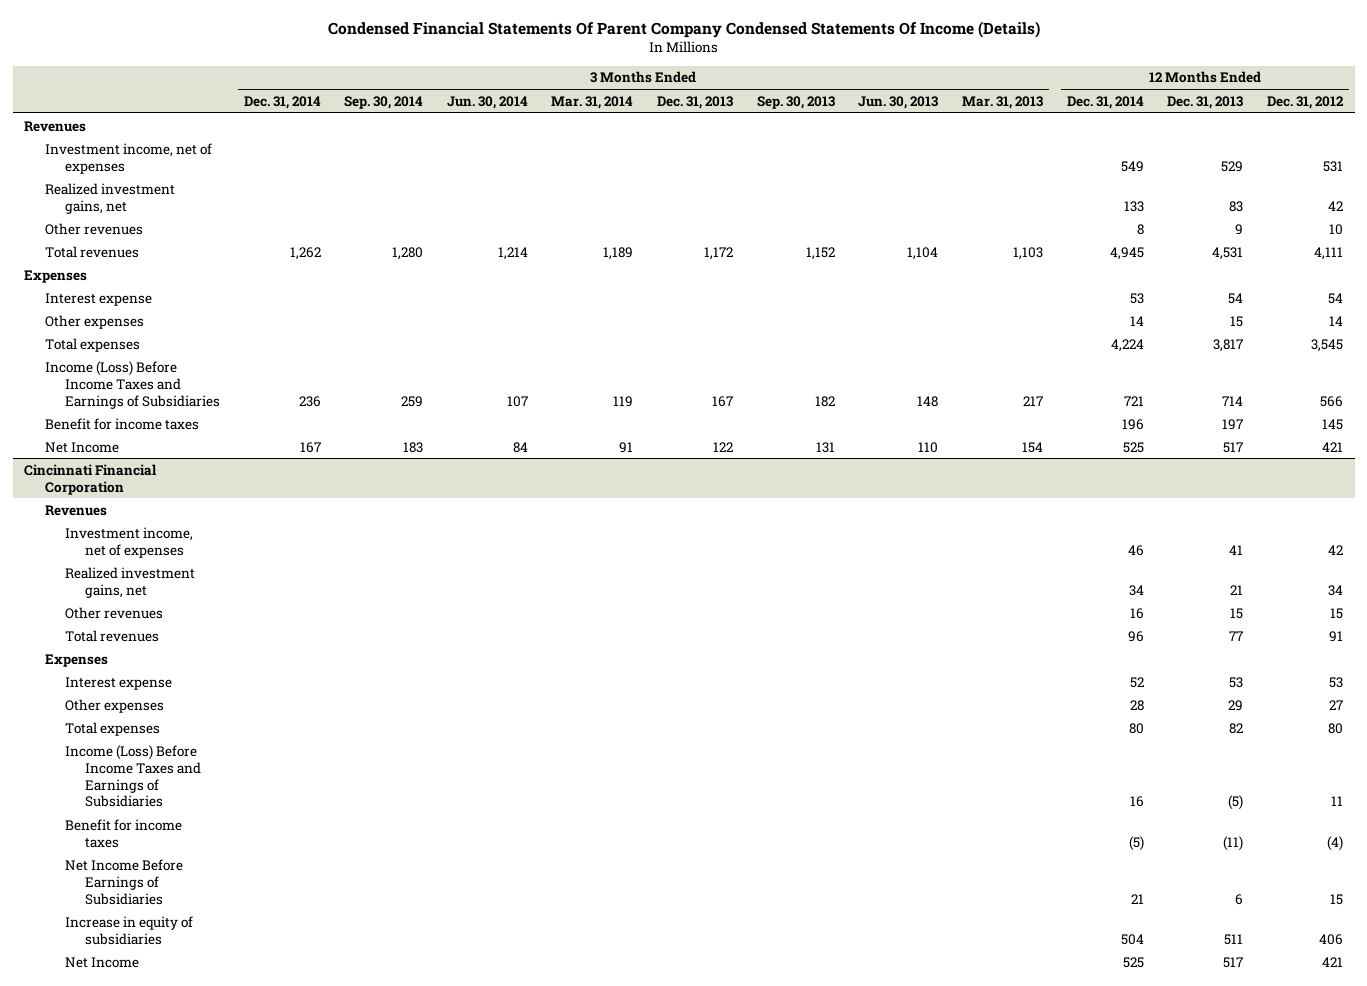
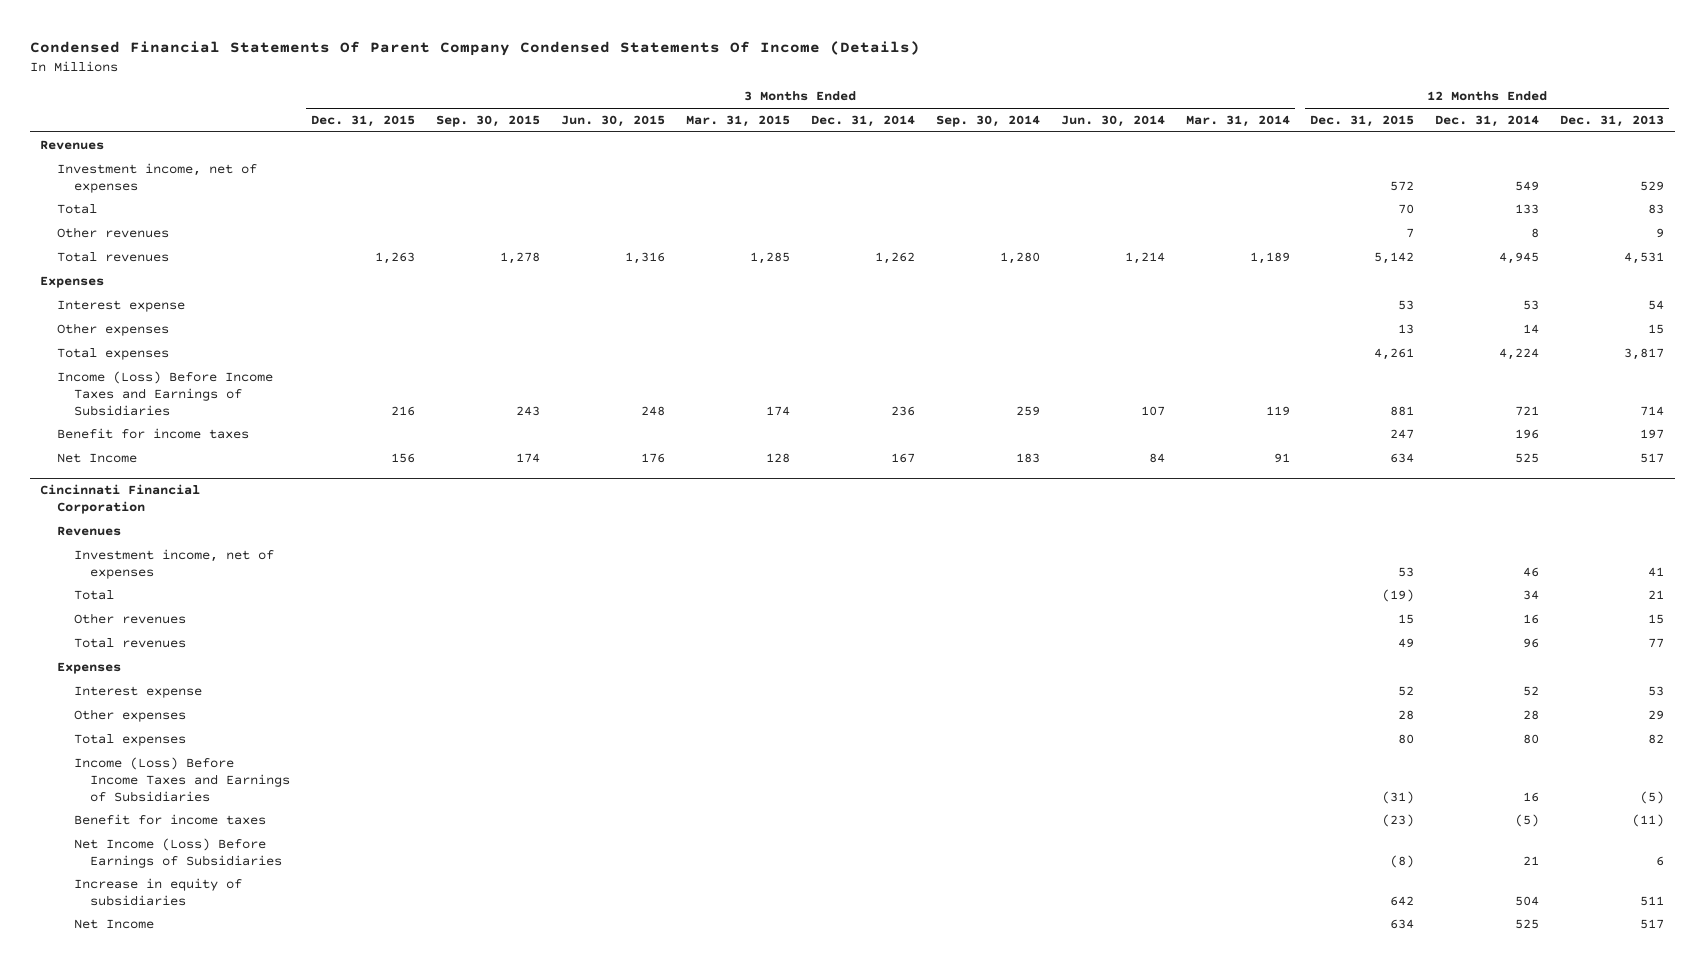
[657,95,734,109] Dec. 31, 2013 -> none
[756,95,835,109] Sep. 30, 2013 -> none
[858,95,939,109] Jun. 30, 2013 -> none
[961,95,1043,109] Mar. 31, 2013 -> none
[1266,95,1344,109] Dec. 31, 2012 -> none
none -> [311,115,416,128] Dec. 31, 2015
none -> [436,115,541,128] Sep. 30, 2015
none -> [561,115,666,128] Jun. 30, 2015
none -> [685,115,790,128] Mar. 31, 2015
none -> [1310,115,1415,128] Dec. 31, 2015
[44,182,175,214] Realized investment gains, net -> [56,203,97,214] Total
[64,566,195,598] Realized investment gains, net -> [73,589,114,600] Total
[64,858,183,905] Net Income Before Earnings of Subsidiaries -> [73,837,283,868] Net Income (Loss) Before Earnings of Subsidiaries

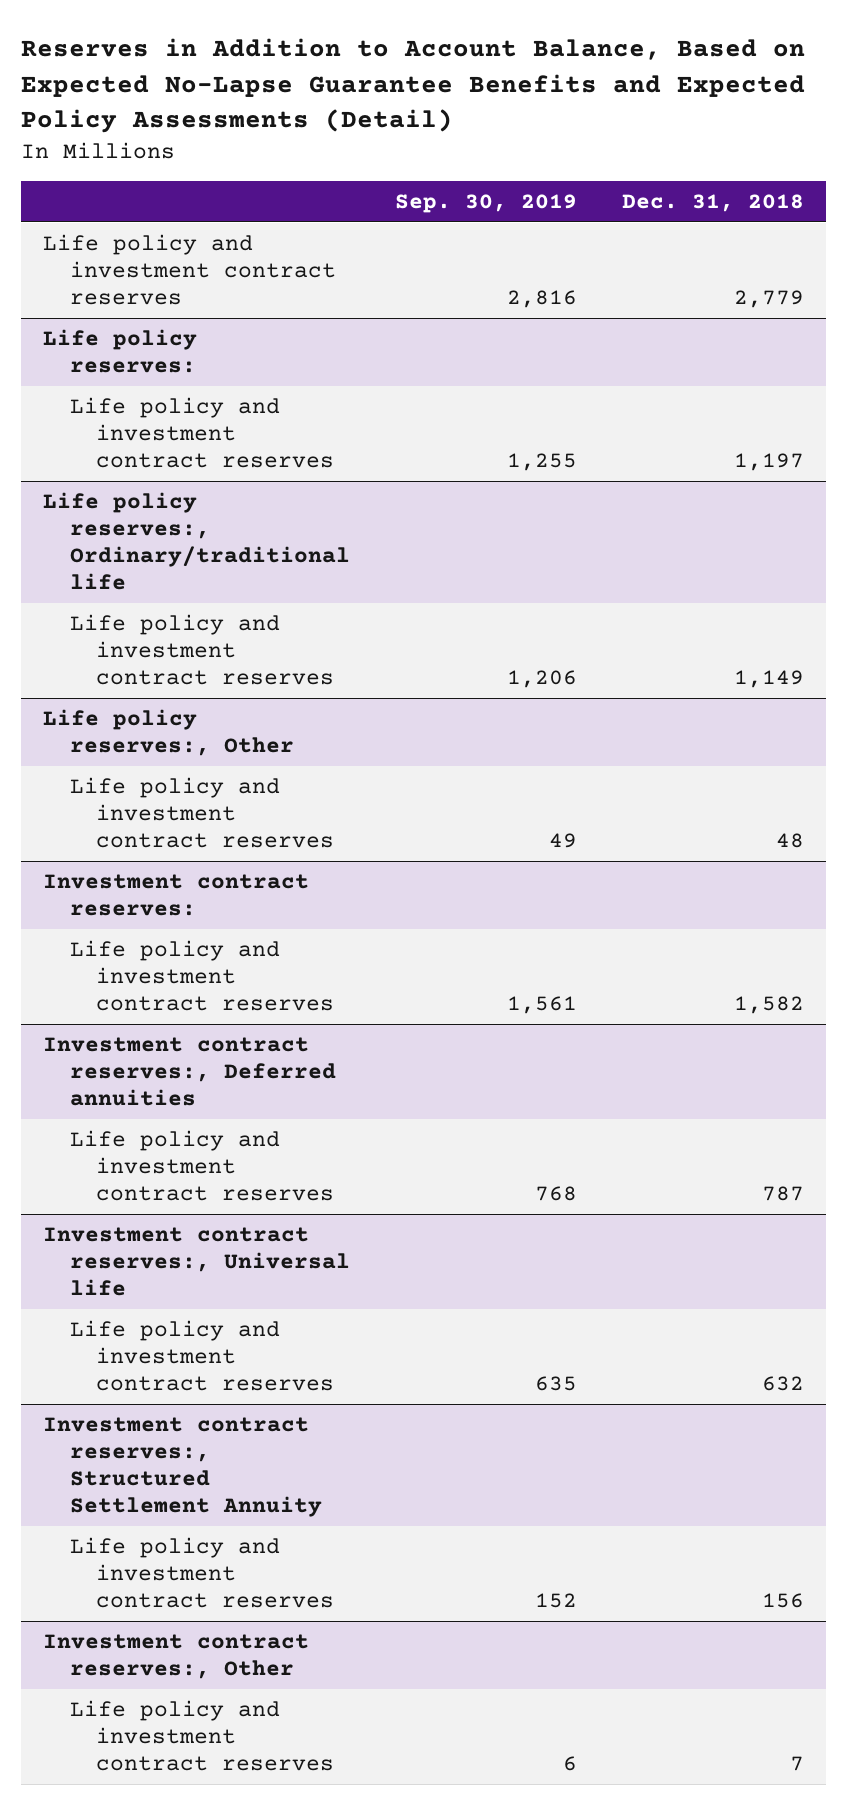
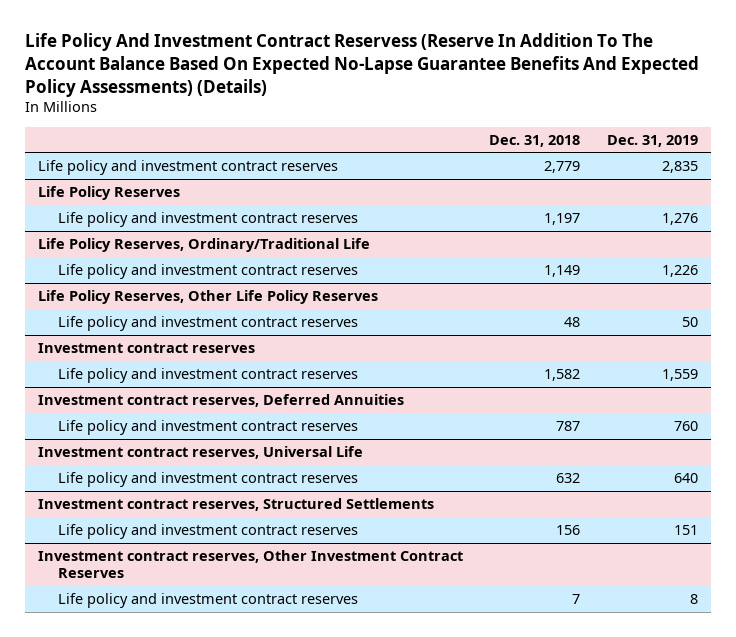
[20,38,805,134] Reserves in Addition to Account Balance, Based on Expected No-Lapse Guarantee Benefits and Expected Policy Assessments (Detail) -> [24,33,699,97] Life Policy And Investment Contract Reservess (Reserve In Addition To The Account Balance Based On Expected No-Lapse Guarantee Benefits And Expected Policy Assessments) (Details)
[394,193,577,213] Sep. 30, 2019 -> none
none -> [606,134,698,147] Dec. 31, 2019
[43,329,198,374] Life policy reserves: -> [37,186,180,201] Life Policy Reserves
[43,492,350,591] Life policy reserves:, Ordinary/traditional life -> [37,238,370,253] Life Policy Reserves, Ordinary/Traditional Life
[43,709,294,757] Life policy reserves:, Other -> [37,290,378,305] Life Policy Reserves, Other Life Policy Reserves
[43,874,310,917] Investment contract reserves: -> [37,343,255,354] Investment contract reserves
[43,1037,336,1107] Investment contract reserves:, Deferred annuities -> [37,394,404,408] Investment contract reserves, Deferred Annuities
[43,1227,350,1297] Investment contract reserves:, Universal life -> [37,446,363,460] Investment contract reserves, Universal Life
[43,1417,322,1518] Investment contract reserves:, Structured Settlement Annuity -> [37,498,434,512] Investment contract reserves, Structured Settlements
[43,1634,310,1680] Investment contract reserves:, Other -> [37,550,463,579] Investment contract reserves, Other Investment Contract Reserves

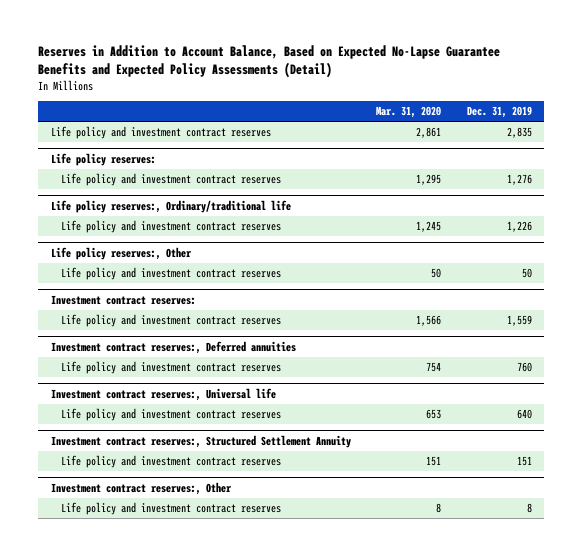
[24,33,699,97] Life Policy And Investment Contract Reservess (Reserve In Addition To The Account Balance Based On Expected No-Lapse Guarantee Benefits And Expected Policy Assessments) (Details) -> [38,45,501,79] Reserves in Addition to Account Balance, Based on Expected No-Lapse Guarantee Benefits and Expected Policy Assessments (Detail)
[489,134,581,147] Dec. 31, 2018 -> none
none -> [376,106,442,119] Mar. 31, 2020
[37,186,180,201] Life Policy Reserves -> [51,152,157,166] Life policy reserves:
[37,238,370,253] Life Policy Reserves, Ordinary/Traditional Life -> [51,199,292,213] Life policy reserves:, Ordinary/traditional life
[37,290,378,305] Life Policy Reserves, Other Life Policy Reserves -> [51,246,193,260] Life policy reserves:, Other
[37,343,255,354] Investment contract reserves -> [51,294,197,305] Investment contract reserves:
[37,394,404,408] Investment contract reserves, Deferred Annuities -> [51,340,297,354] Investment contract reserves:, Deferred annuities
[37,446,363,460] Investment contract reserves, Universal Life -> [51,387,277,401] Investment contract reserves:, Universal life
[37,498,434,512] Investment contract reserves, Structured Settlements -> [51,434,352,448] Investment contract reserves:, Structured Settlement Annuity
[37,550,463,579] Investment contract reserves, Other Investment Contract Reserves -> [51,481,233,495] Investment contract reserves:, Other

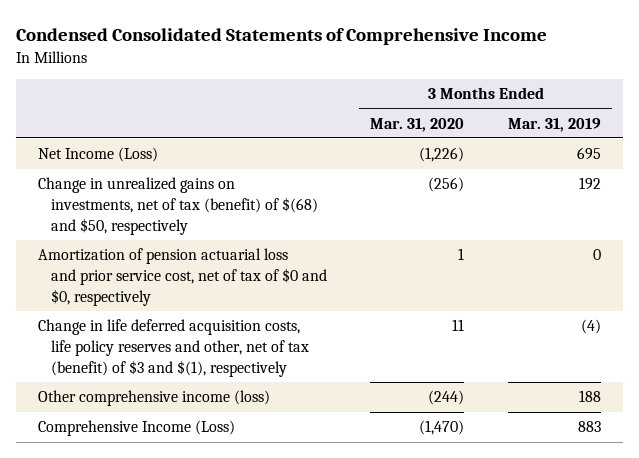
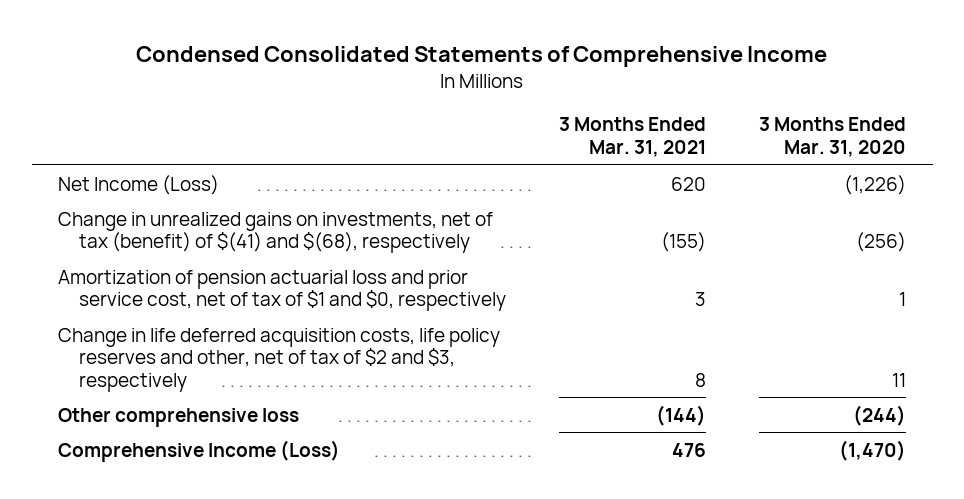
[508,117,602,132] Mar. 31, 2019 -> none
none -> [558,117,706,157] 3 Months Ended Mar. 31, 2021
[37,177,318,235] Change in unrealized gains on investments, net of tax (benefit) of $(68) and $50, respectively -> [58,211,494,254] Change in unrealized gains on investments, net of tax (benefit) of $(41) and $(68), respectively
[37,248,327,306] Amortization of pension actuarial loss and prior service cost, net of tax of $0 and $0, respectively -> [58,269,506,312] Amortization of pension actuarial loss and prior service cost, net of tax of $1 and $0, respectively
[37,319,309,377] Change in life deferred acquisition costs, life policy reserves and other, net of tax (benefit) of $3 and $(1), respectively -> [58,327,501,392] Change in life deferred acquisition costs, life policy reserves and other, net of tax of $2 and $3, respectively
[37,390,270,407] Other comprehensive income (loss) -> [58,407,300,427] Other comprehensive loss

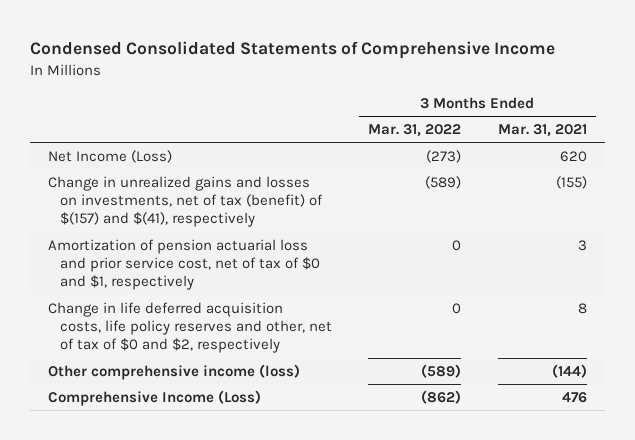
[758,117,906,157] 3 Months Ended Mar. 31, 2020 -> none
none -> [368,123,462,137] Mar. 31, 2022
[58,211,494,254] Change in unrealized gains on investments, net of tax (benefit) of $(41) and $(68), respectively -> [48,175,324,228] Change in unrealized gains and losses on investments, net of tax (benefit) of $(157) and $(41), respectively
[58,269,506,312] Amortization of pension actuarial loss and prior service cost, net of tax of $1 and $0, respectively -> [48,238,321,291] Amortization of pension actuarial loss and prior service cost, net of tax of $0 and $1, respectively
[58,327,501,392] Change in life deferred acquisition costs, life policy reserves and other, net of tax of $2 and $3, respectively -> [48,301,333,354] Change in life deferred acquisition costs, life policy reserves and other, net of tax of $0 and $2, respectively
[58,407,300,427] Other comprehensive loss -> [48,363,301,380] Other comprehensive income (loss)

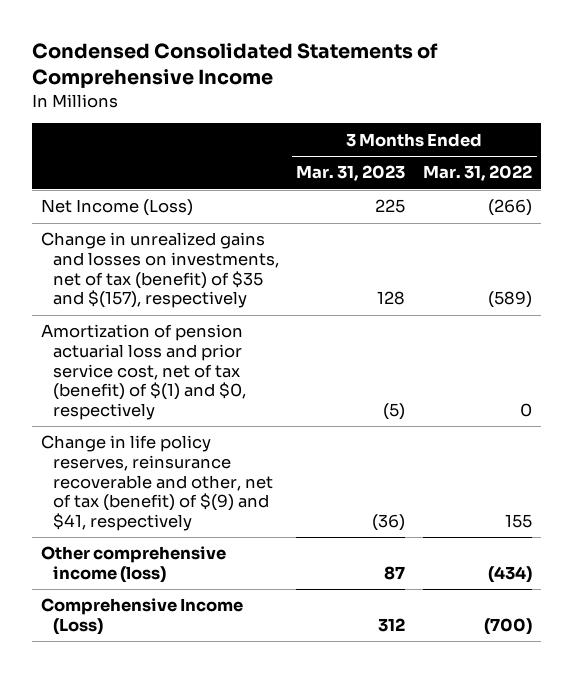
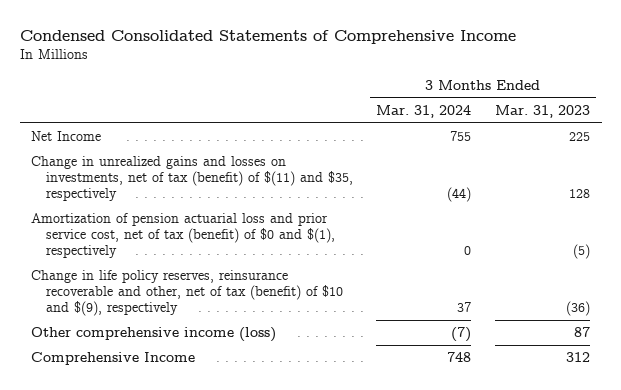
[423,165,533,182] Mar. 31, 2022 -> none
none -> [376,104,472,118] Mar. 31, 2024
[40,199,193,217] Net Income (Loss) -> [31,131,102,142] Net Income
[40,232,279,309] Change in unrealized gains and losses on investments, net of tax (benefit) of $35 and $(157), respectively -> [31,156,353,202] Change in unrealized gains and losses on investments, net of tax (benefit) of $(11) and $35, respectively
[40,324,246,421] Amortization of pension actuarial loss and prior service cost, net of tax (benefit) of $(1) and $0, respectively -> [31,213,335,259] Amortization of pension actuarial loss and prior service cost, net of tax (benefit) of $0 and $(1), respectively
[40,435,273,532] Change in life policy reserves, reinsurance recoverable and other, net of tax (benefit) of $(9) and $41, respectively -> [31,270,343,317] Change in life policy reserves, reinsurance recoverable and other, net of tax (benefit) of $10 and $(9), respectively
[40,598,243,636] Comprehensive Income (Loss) -> [31,352,196,366] Comprehensive Income

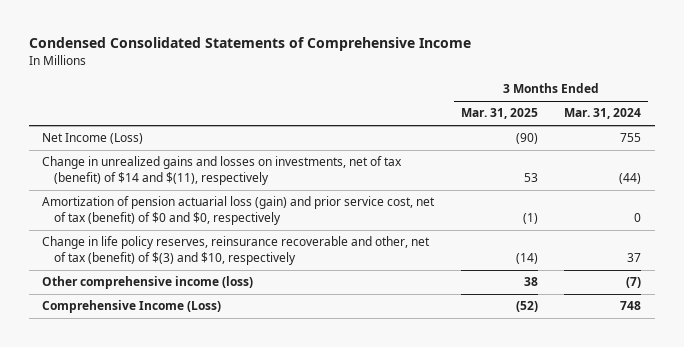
[495,104,591,118] Mar. 31, 2023 -> none
none -> [460,108,538,120] Mar. 31, 2025
[31,131,102,142] Net Income -> [42,133,144,145] Net Income (Loss)
[31,156,353,202] Change in unrealized gains and losses on investments, net of tax (benefit) of $(11) and $35, respectively -> [42,156,403,185] Change in unrealized gains and losses on investments, net of tax (benefit) of $14 and $(11), respectively
[31,213,335,259] Amortization of pension actuarial loss and prior service cost, net of tax (benefit) of $0 and $(1), respectively -> [42,196,436,225] Amortization of pension actuarial loss (gain) and prior service cost, net of tax (benefit) of $0 and $0, respectively
[31,270,343,317] Change in life policy reserves, reinsurance recoverable and other, net of tax (benefit) of $10 and $(9), respectively -> [42,236,431,265] Change in life policy reserves, reinsurance recoverable and other, net of tax (benefit) of $(3) and $10, respectively
[31,352,196,366] Comprehensive Income -> [42,300,222,314] Comprehensive Income (Loss)

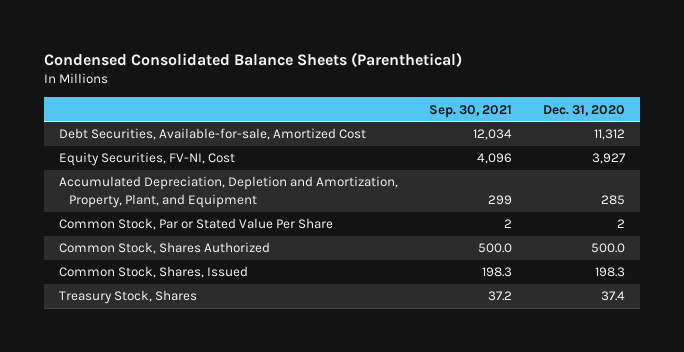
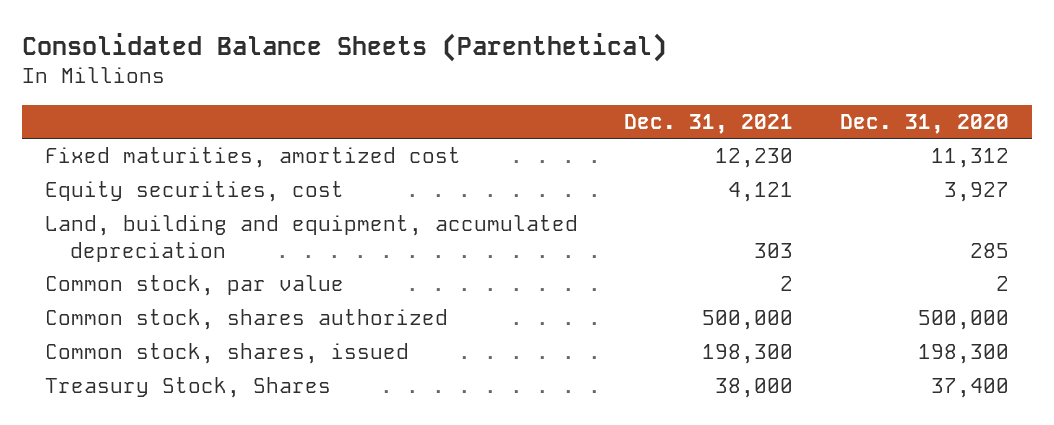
[43,51,462,67] Condensed Consolidated Balance Sheets (Parenthetical) -> [22,32,668,62] Consolidated Balance Sheets (Parenthetical)
[429,104,513,118] Sep. 30, 2021 -> none
none -> [624,113,794,134] Dec. 31, 2021
[59,128,367,141] Debt Securities, Available-for-sale, Amortized Cost -> [45,147,462,169] Fixed maturities, amortized cost
[59,152,236,167] Equity Securities, FV-NI, Cost -> [45,181,345,203] Equity securities, cost
[59,176,399,209] Accumulated Depreciation, Depletion and Amortization, Property, Plant, and Equipment -> [45,215,579,262] Land, building and equipment, accumulated depreciation
[59,218,334,231] Common Stock, Par or Stated Value Per Share -> [45,275,345,297] Common stock, par value
[59,242,271,255] Common Stock, Shares Authorized -> [45,309,449,331] Common stock, shares authorized
[590,243,625,254] 500.0 -> [917,310,1009,331] 500,000
[59,266,249,279] Common Stock, Shares, Issued -> [45,343,410,365] Common stock, shares, issued
[594,267,625,278] 198.3 -> [917,344,1009,365] 198,300
[600,291,625,302] 37.4 -> [930,378,1009,399] 37,400

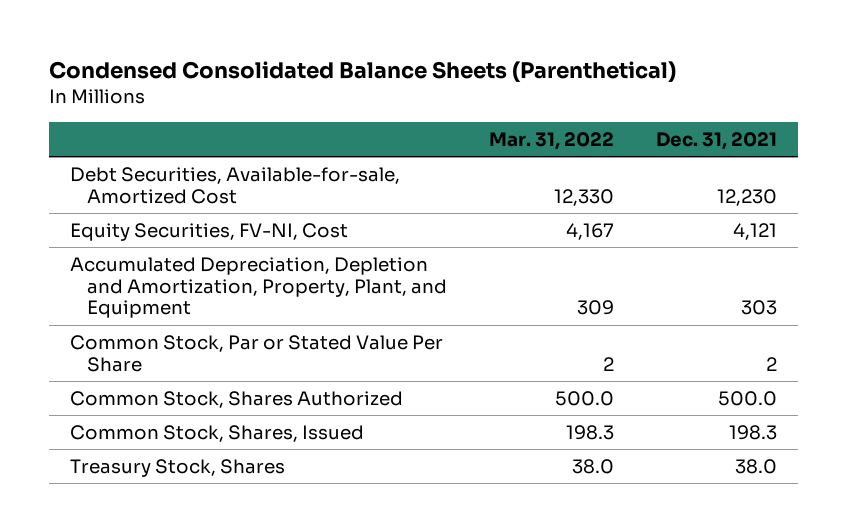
[22,32,668,62] Consolidated Balance Sheets (Parenthetical) -> [49,61,677,83] Condensed Consolidated Balance Sheets (Parenthetical)
[839,113,1009,134] Dec. 31, 2020 -> none
none -> [489,131,615,150] Mar. 31, 2022
[45,147,462,169] Fixed maturities, amortized cost -> [70,166,401,204] Debt Securities, Available-for-sale, Amortized Cost
[45,181,345,203] Equity securities, cost -> [70,222,349,241] Equity Securities, FV-NI, Cost
[45,215,579,262] Land, building and equipment, accumulated depreciation -> [70,256,448,319] Accumulated Depreciation, Depletion and Amortization, Property, Plant, and Equipment
[45,275,345,297] Common stock, par value -> [70,334,444,372] Common Stock, Par or Stated Value Per Share
[45,309,449,331] Common stock, shares authorized -> [70,390,404,408] Common Stock, Shares Authorized
[702,310,794,331] 500,000 -> [717,390,777,406] 500.0
[45,343,410,365] Common stock, shares, issued -> [70,424,365,442] Common Stock, Shares, Issued
[702,344,794,365] 198,300 -> [728,424,777,440] 198.3
[715,378,794,399] 38,000 -> [734,458,777,474] 38.0

